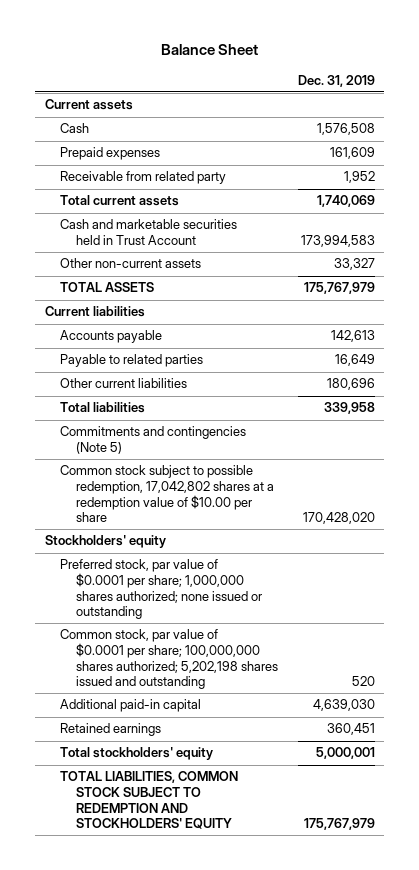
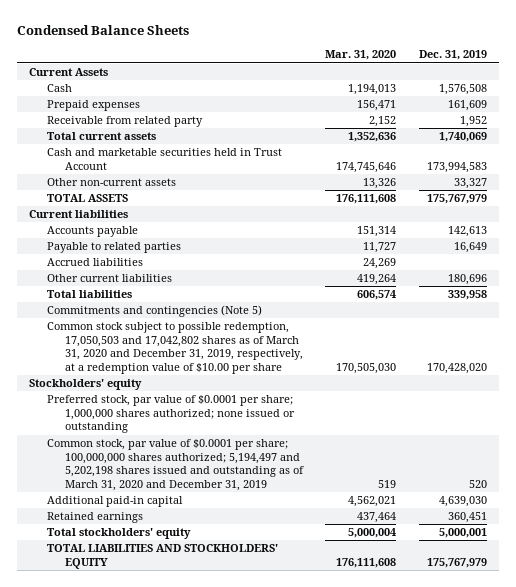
[160,44,258,56] Balance Sheet -> [17,24,190,35] Condensed Balance Sheets
none -> [325,50,397,61] Mar. 31, 2020
[44,99,133,111] Current assets -> [28,68,108,77] Current Assets
none -> [46,258,143,267] Accrued liabilities
[60,465,275,523] Common stock subject to possible redemption, 17,042,802 shares at a redemption value of $10.00 per share -> [46,322,303,374] Common stock subject to possible redemption, 17,050,503 and 17,042,802 shares as of March 31, 2020 and December 31, 2019, respectively, at a redemption value of $10.00 per share
[60,629,279,690] Common stock, par value of $0.0001 per share; 100,000,000 shares authorized; 5,202,198 shares issued and outstanding -> [46,439,304,491] Common stock, par value of $0.0001 per share; 100,000,000 shares authorized; 5,194,497 and 5,202,198 shares issued and outstanding as of March 31, 2020 and December 31, 2019
[60,771,239,830] TOTAL LIABILITIES, COMMON STOCK SUBJECT TO REDEMPTION AND STOCKHOLDERS' EQUITY -> [46,544,278,569] TOTAL LIABILITIES AND STOCKHOLDERS' EQUITY

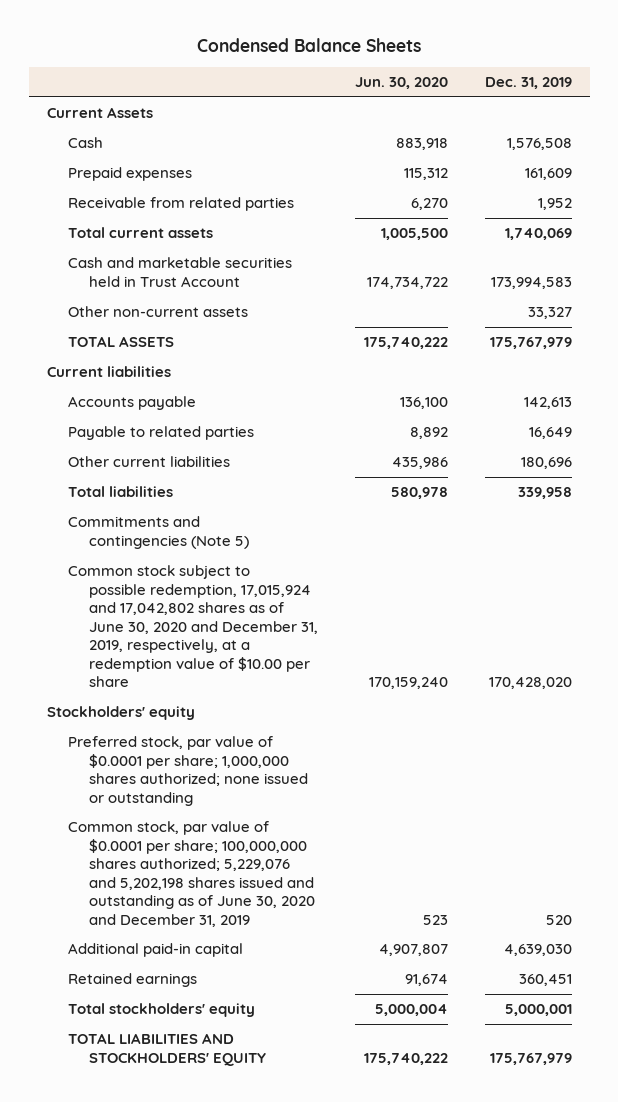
[325,50,397,61] Mar. 31, 2020 -> none
none -> [355,77,449,90] Jun. 30, 2020
[46,116,203,128] Receivable from related party -> [68,197,295,212] Receivable from related parties
[46,258,143,267] Accrued liabilities -> none
[46,322,303,374] Common stock subject to possible redemption, 17,050,503 and 17,042,802 shares as of March 31, 2020 and December 31, 2019, respectively, at a redemption value of $10.00 per share -> [68,565,319,688] Common stock subject to possible redemption, 17,015,924 and 17,042,802 shares as of June 30, 2020 and December 31, 2019, respectively, at a redemption value of $10.00 per share
[46,439,304,491] Common stock, par value of $0.0001 per share; 100,000,000 shares authorized; 5,194,497 and 5,202,198 shares issued and outstanding as of March 31, 2020 and December 31, 2019 -> [68,821,316,927] Common stock, par value of $0.0001 per share; 100,000,000 shares authorized; 5,229,076 and 5,202,198 shares issued and outstanding as of June 30, 2020 and December 31, 2019

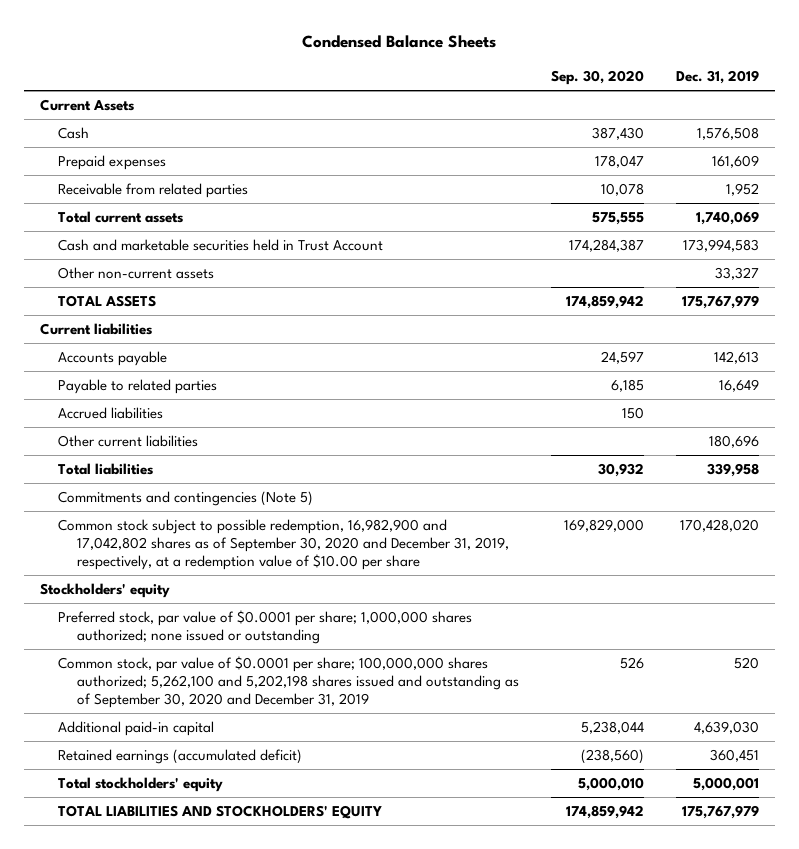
[355,77,449,90] Jun. 30, 2020 -> none
none -> [550,70,644,86] Sep. 30, 2020
none -> [58,407,164,420] Accrued liabilities
[68,565,319,688] Common stock subject to possible redemption, 17,015,924 and 17,042,802 shares as of June 30, 2020 and December 31, 2019, respectively, at a redemption value of $10.00 per share -> [58,519,509,571] Common stock subject to possible redemption, 16,982,900 and 17,042,802 shares as of September 30, 2020 and December 31, 2019, respectively, at a redemption value of $10.00 per share
[68,821,316,927] Common stock, par value of $0.0001 per share; 100,000,000 shares authorized; 5,229,076 and 5,202,198 shares issued and outstanding as of June 30, 2020 and December 31, 2019 -> [58,656,519,709] Common stock, par value of $0.0001 per share; 100,000,000 shares authorized; 5,262,100 and 5,202,198 shares issued and outstanding as of September 30, 2020 and December 31, 2019
[68,973,198,988] Retained earnings -> [58,749,303,765] Retained earnings (accumulated deficit)

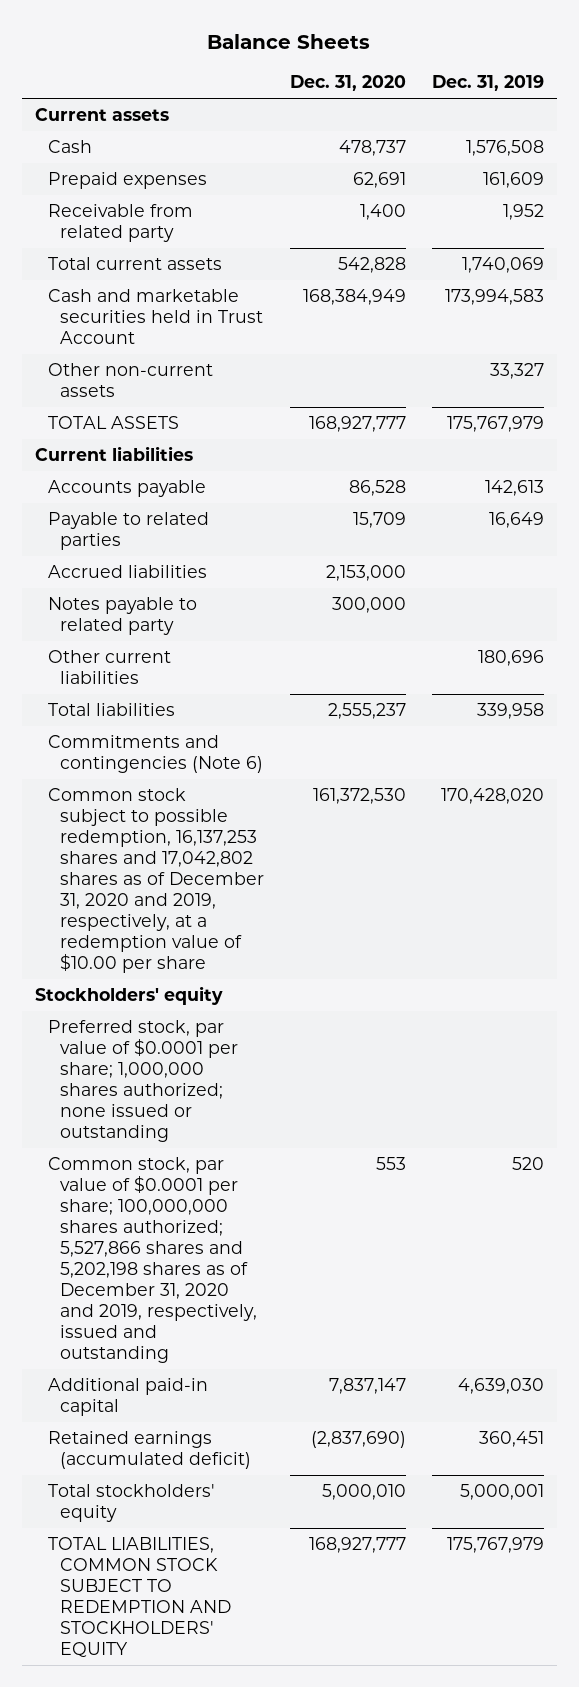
[302,35,497,49] Condensed Balance Sheets -> [207,33,371,49] Balance Sheets
[550,70,644,86] Sep. 30, 2020 -> none
none -> [289,75,406,92] Dec. 31, 2020
[40,99,135,112] Current Assets -> [35,108,170,122] Current assets
[58,183,249,199] Receivable from related parties -> [47,204,193,243] Receivable from related party
none -> [47,597,197,636] Notes payable to related party
[58,491,314,507] Commitments and contingencies (Note 5) -> [47,735,263,774] Commitments and contingencies (Note 6)
[58,519,509,571] Common stock subject to possible redemption, 16,982,900 and 17,042,802 shares as of September 30, 2020 and December 31, 2019, respectively, at a redemption value of $10.00 per share -> [47,788,264,974] Common stock subject to possible redemption, 16,137,253 shares and 17,042,802 shares as of December 31, 2020 and 2019, respectively, at a redemption value of $10.00 per share
[58,656,519,709] Common stock, par value of $0.0001 per share; 100,000,000 shares authorized; 5,262,100 and 5,202,198 shares issued and outstanding as of September 30, 2020 and December 31, 2019 -> [47,1157,257,1364] Common stock, par value of $0.0001 per share; 100,000,000 shares authorized; 5,527,866 shares and 5,202,198 shares as of December 31, 2020 and 2019, respectively, issued and outstanding
[58,805,383,820] TOTAL LIABILITIES AND STOCKHOLDERS' EQUITY -> [47,1537,231,1659] TOTAL LIABILITIES, COMMON STOCK SUBJECT TO REDEMPTION AND STOCKHOLDERS' EQUITY

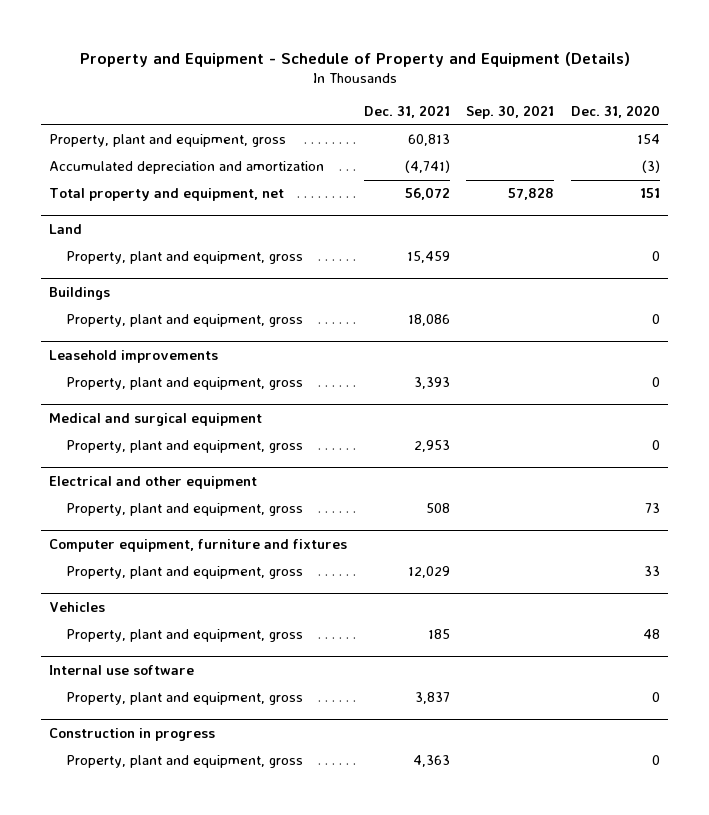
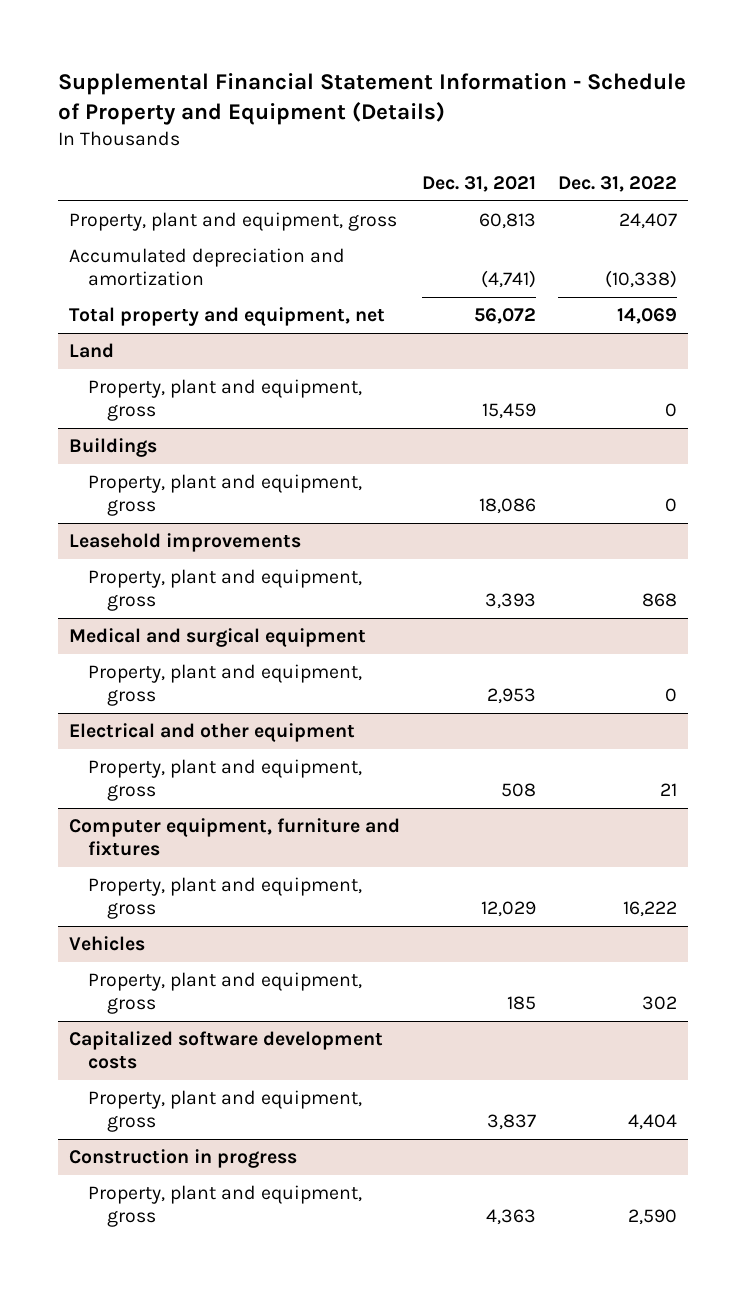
[79,51,630,67] Property and Equipment - Schedule of Property and Equipment (Details) -> [58,72,687,125] Supplemental Financial Statement Information - Schedule of Property and Equipment (Details)
[466,105,555,120] Sep. 30, 2021 -> none
[570,105,660,119] Dec. 31, 2020 -> none
none -> [558,175,678,192] Dec. 31, 2022
[49,665,195,676] Internal use software -> [69,1031,384,1070] Capitalized software development costs

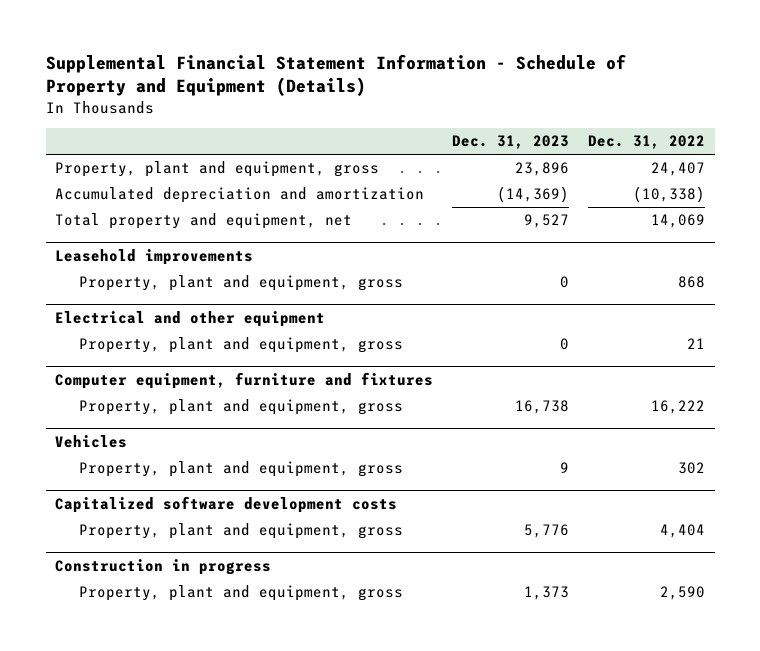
[422,175,537,192] Dec. 31, 2021 -> none
none -> [452,135,570,150] Dec. 31, 2023
[69,343,115,359] Land -> none
[88,379,363,422] Property, plant and equipment, gross -> none
[69,438,158,458] Buildings -> none
[88,474,363,517] Property, plant and equipment, gross -> none
[69,628,367,648] Medical and surgical equipment -> none
[88,664,363,707] Property, plant and equipment, gross -> none

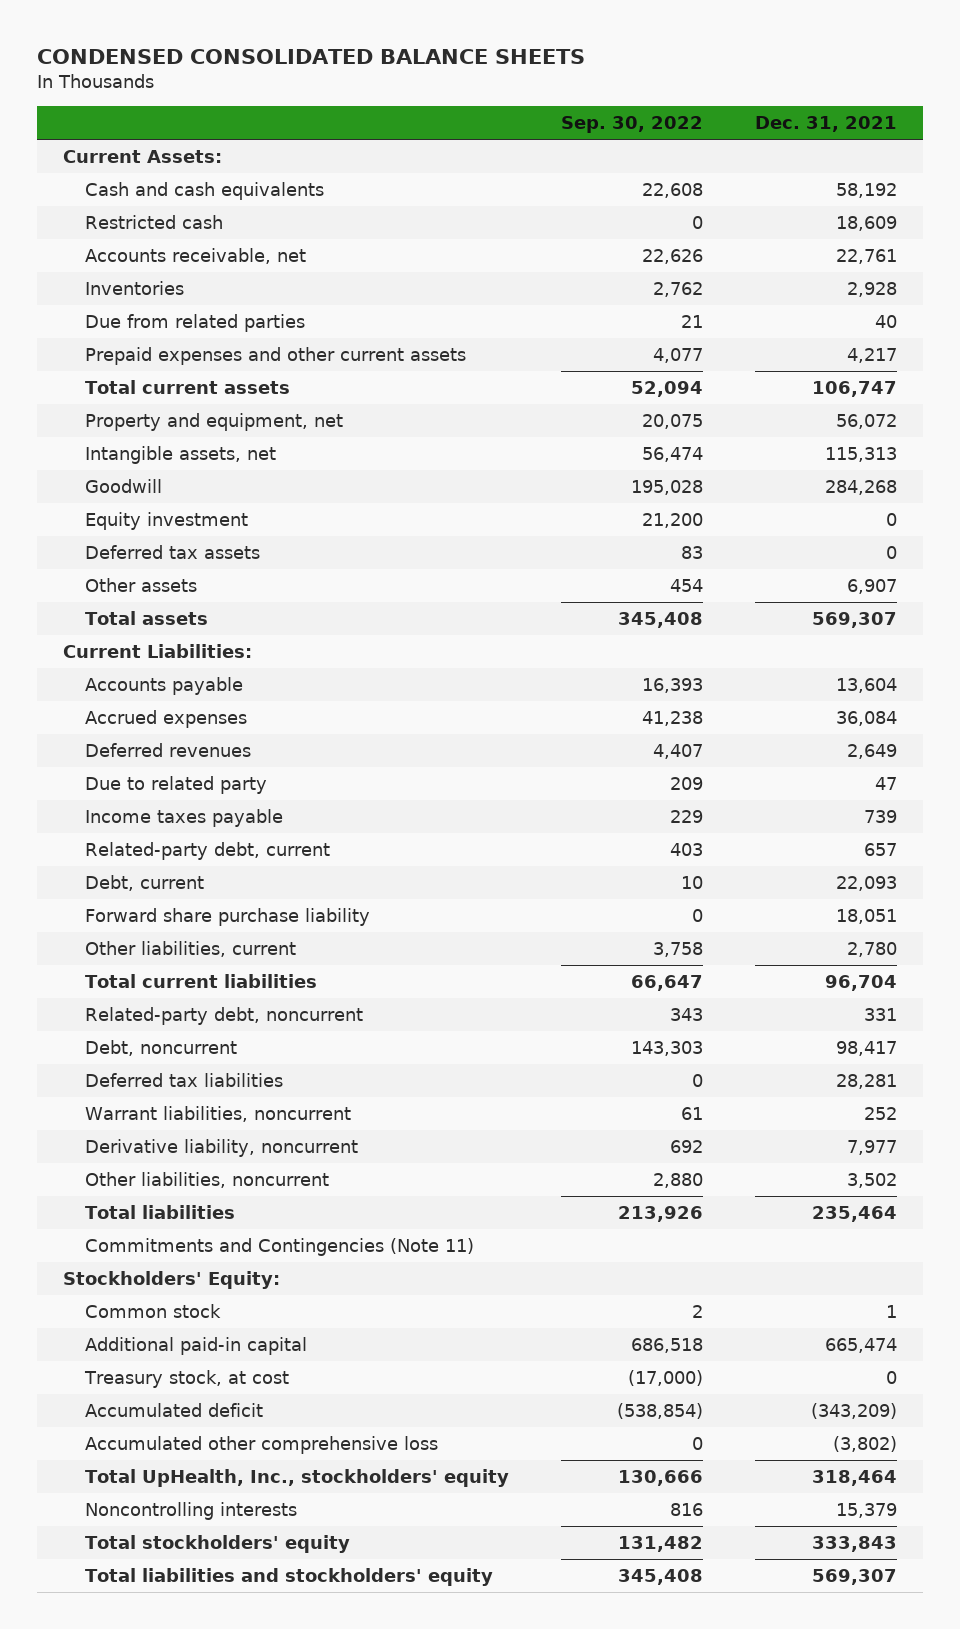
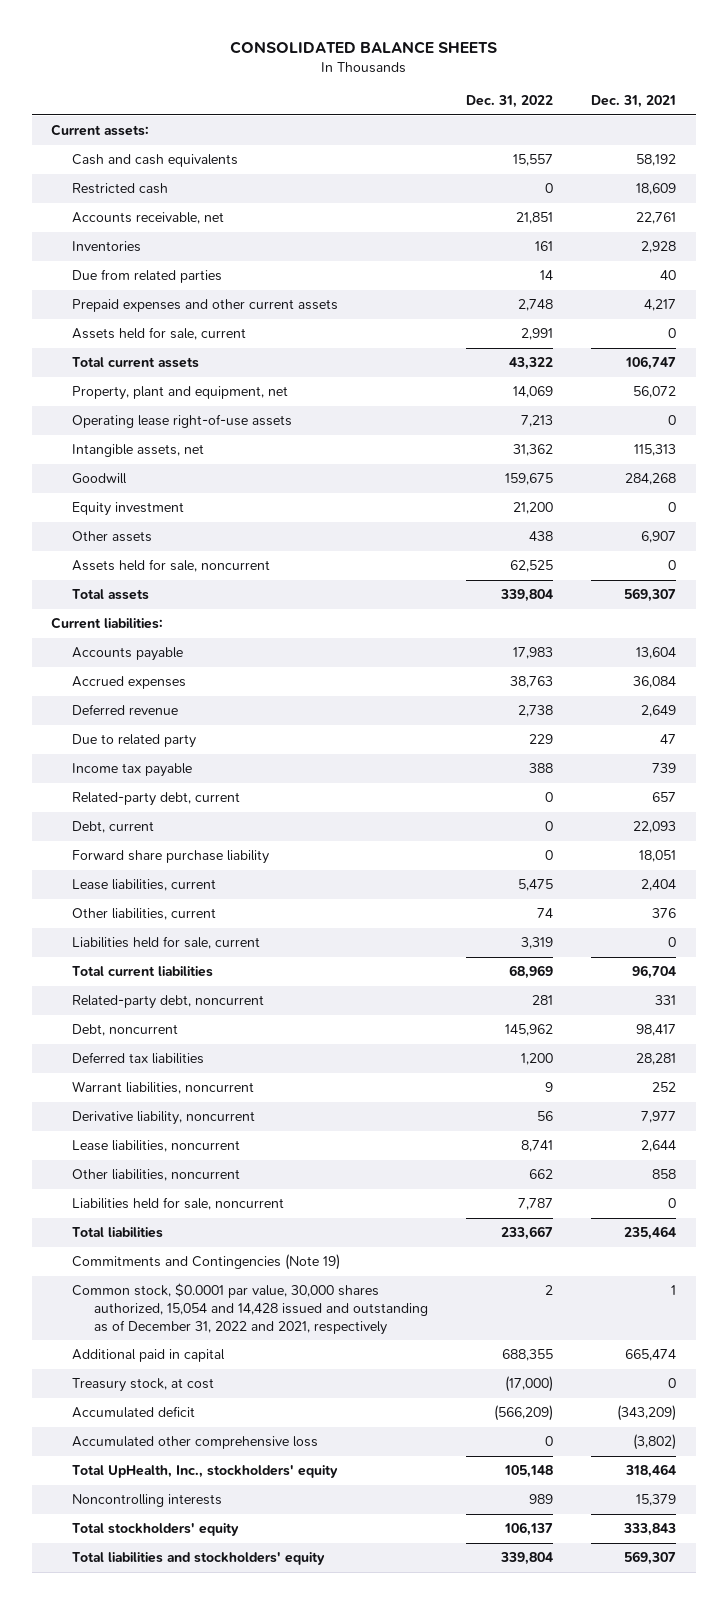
[37,49,586,65] CONDENSED CONSOLIDATED BALANCE SHEETS -> [229,41,497,55] CONSOLIDATED BALANCE SHEETS
[561,115,704,133] Sep. 30, 2022 -> none
none -> [466,95,554,109] Dec. 31, 2022
[62,150,222,164] Current Assets: -> [50,124,149,137] Current assets:
none -> [72,327,247,341] Assets held for sale, current
[85,413,344,432] Property and equipment, net -> [72,386,289,401] Property, plant and equipment, net
none -> [72,414,293,429] Operating lease right-of-use assets
[85,545,261,560] Deferred tax assets -> none
none -> [72,559,271,573] Assets held for sale, noncurrent
[62,644,252,659] Current Liabilities: -> [50,617,163,630] Current liabilities:
[85,743,252,758] Deferred revenues -> [72,704,179,716] Deferred revenue
[85,809,284,828] Income taxes payable -> [72,763,193,778] Income tax payable
none -> [72,879,217,892] Lease liabilities, current
[847,942,898,958] 2,780 -> [652,908,677,919] 376
none -> [72,936,261,950] Liabilities held for sale, current
none -> [72,1140,241,1153] Lease liabilities, noncurrent
[847,1173,898,1189] 3,502 -> [652,1169,677,1180] 858
none -> [72,1197,285,1211] Liabilities held for sale, noncurrent
[62,1271,280,1290] Stockholders' Equity: -> none
[85,1238,475,1257] Commitments and Contingencies (Note 11) -> [72,1254,341,1271] Commitments and Contingencies (Note 19)
[85,1304,222,1319] Common stock -> [72,1283,428,1335] Common stock, $0.0001 par value, 30,000 shares authorized, 15,054 and 14,428 issued and outstanding as of December 31, 2022 and 2021, respectively
[85,1337,308,1356] Additional paid-in capital -> [72,1349,226,1363] Additional paid in capital

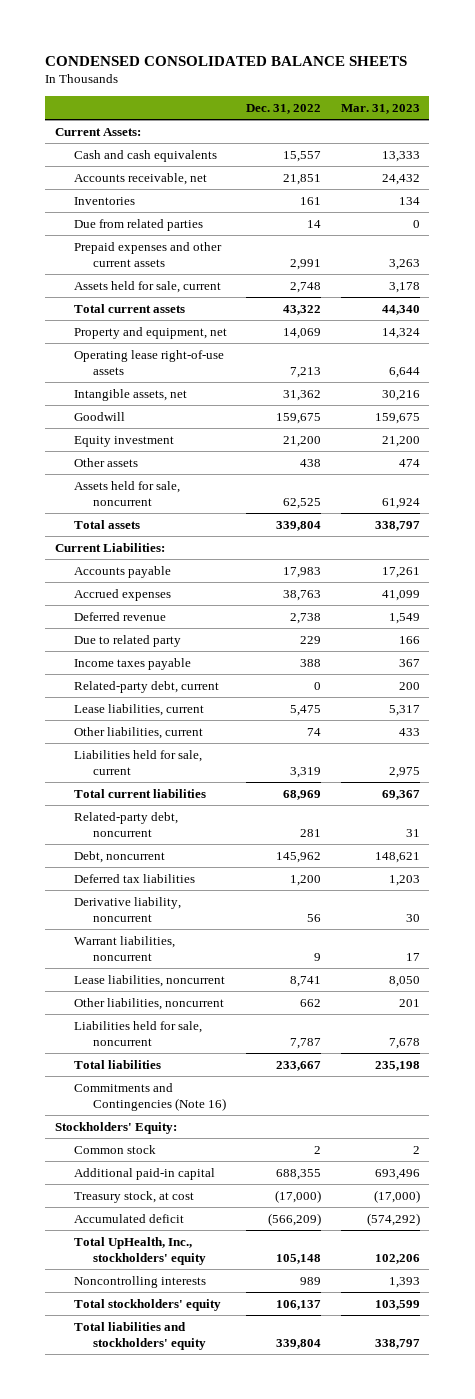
[229,41,497,55] CONSOLIDATED BALANCE SHEETS -> [45,55,408,66] CONDENSED CONSOLIDATED BALANCE SHEETS
[591,95,677,109] Dec. 31, 2021 -> none
none -> [340,104,420,115] Mar. 31, 2023
[50,124,149,137] Current assets: -> [54,127,141,136] Current Assets:
[72,183,169,195] Restricted cash -> none
[518,299,554,312] 2,748 -> [290,258,322,270] 2,991
[521,328,554,341] 2,991 -> [290,281,322,293] 2,748
[72,386,289,401] Property, plant and equipment, net -> [73,326,227,339] Property and equipment, net
[50,617,163,630] Current liabilities: -> [54,542,165,552] Current Liabilities:
[72,763,193,778] Income tax payable -> [73,657,191,670] Income taxes payable
[72,821,155,834] Debt, current -> none
[72,850,270,865] Forward share purchase liability -> none
[72,1081,255,1095] Warrant liabilities, noncurrent -> [73,935,175,961] Warrant liabilities, noncurrent
[72,1254,341,1271] Commitments and Contingencies (Note 19) -> [73,1082,226,1111] Commitments and Contingencies (Note 16)
none -> [54,1121,177,1134] Stockholders' Equity:
[72,1283,428,1335] Common stock, $0.0001 par value, 30,000 shares authorized, 15,054 and 14,428 issued and outstanding as of December 31, 2022 and 2021, respectively -> [73,1144,156,1154] Common stock
[72,1349,226,1363] Additional paid in capital -> [73,1167,215,1180] Additional paid-in capital
[72,1436,319,1450] Accumulated other comprehensive loss -> none

